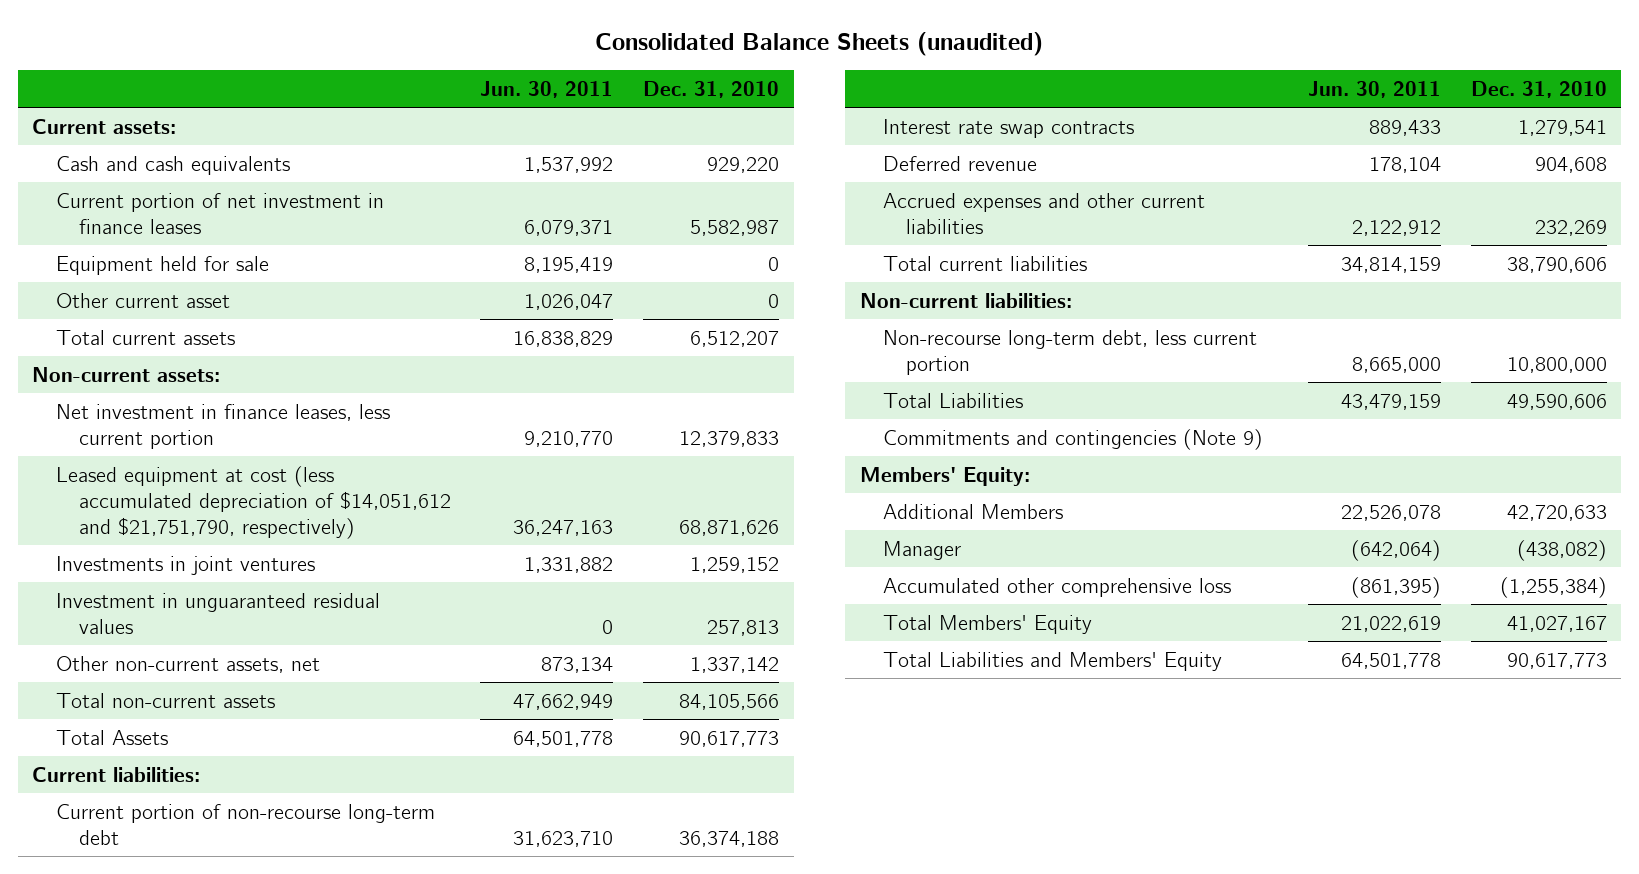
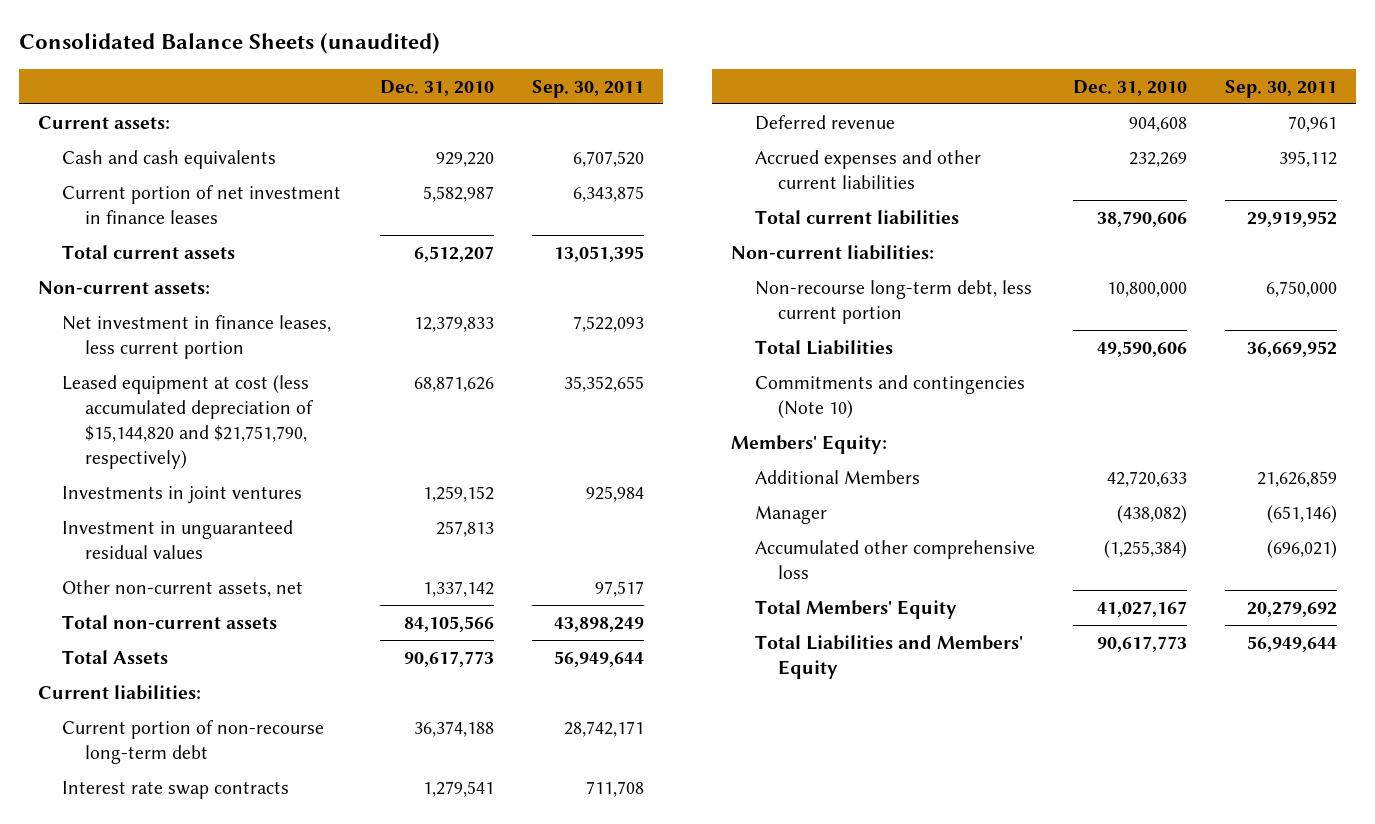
[480,80,614,98] Jun. 30, 2011 -> none
none -> [532,79,645,98] Sep. 30, 2011
[55,255,269,275] Equipment held for sale -> none
[55,292,230,308] Other current asset -> none
[55,465,451,539] Leased equipment at cost (less accumulated depreciation of $14,051,612 and $21,751,790, respectively) -> [61,374,315,469] Leased equipment at cost (less accumulated depreciation of $15,144,820 and $21,751,790, respectively)
[883,428,1264,450] Commitments and contingencies (Note 9) -> [754,374,1025,418] Commitments and contingencies (Note 10)

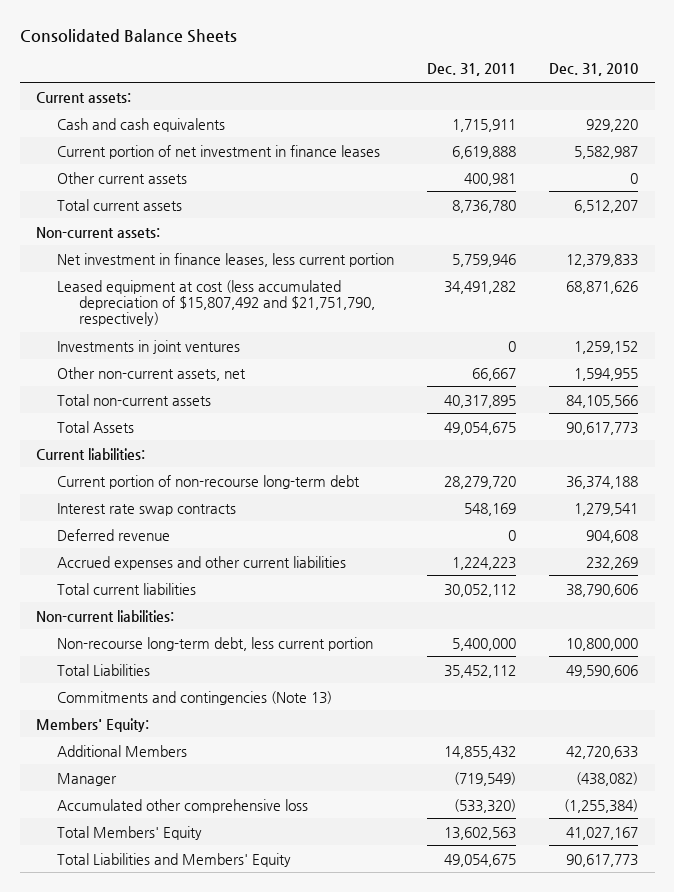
[18,33,440,55] Consolidated Balance Sheets (unaudited) -> [19,29,237,44] Consolidated Balance Sheets
[532,79,645,98] Sep. 30, 2011 -> none
none -> [427,63,517,77] Dec. 31, 2011
none -> [57,171,188,184] Other current assets
[61,374,315,469] Leased equipment at cost (less accumulated depreciation of $15,144,820 and $21,751,790, respectively) -> [57,279,375,327] Leased equipment at cost (less accumulated depreciation of $15,807,492 and $21,751,790, respectively)
[61,519,293,559] Investment in unguaranteed residual values -> none
[422,580,494,597] 1,337,142 -> [574,367,639,381] 1,594,955
[754,374,1025,418] Commitments and contingencies (Note 10) -> [57,690,333,705] Commitments and contingencies (Note 13)

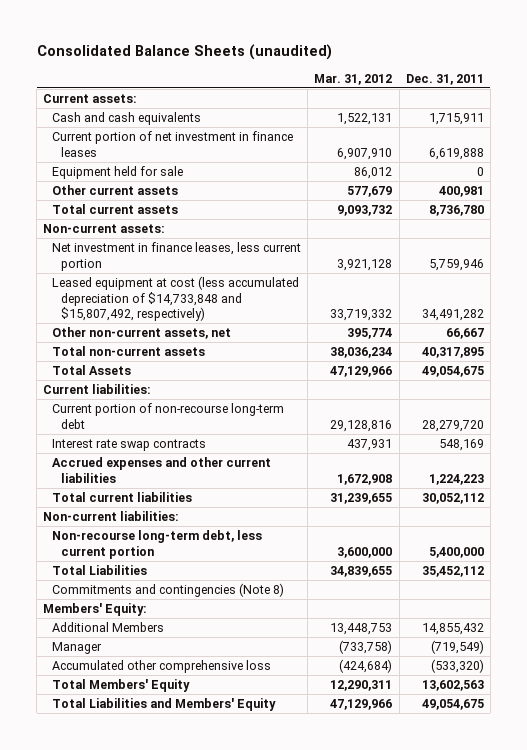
[19,29,237,44] Consolidated Balance Sheets -> [36,44,332,61] Consolidated Balance Sheets (unaudited)
[549,63,639,77] Dec. 31, 2010 -> none
none -> [314,73,393,85] Mar. 31, 2012
none -> [52,166,184,180] Equipment held for sale
[57,339,241,354] Investments in joint ventures -> none
[57,279,375,327] Leased equipment at cost (less accumulated depreciation of $15,807,492 and $21,751,790, respectively) -> [52,276,300,322] Leased equipment at cost (less accumulated depreciation of $14,733,848 and $15,807,492, respectively)
[57,528,171,541] Deferred revenue -> none
[57,690,333,705] Commitments and contingencies (Note 13) -> [52,583,285,598] Commitments and contingencies (Note 8)

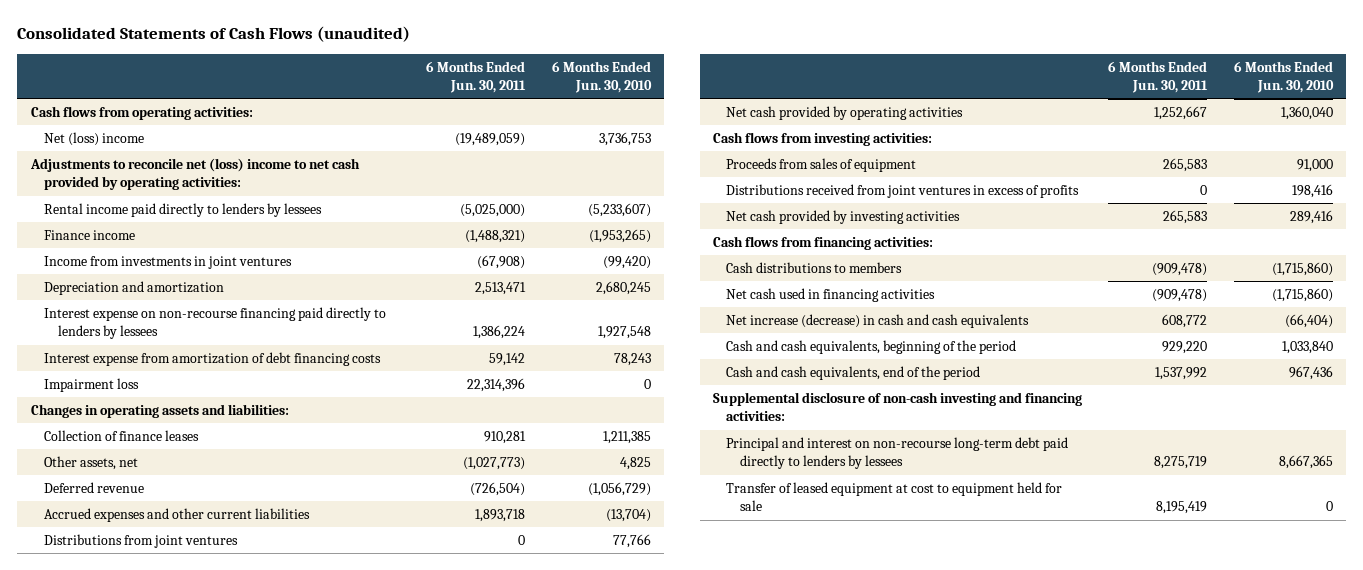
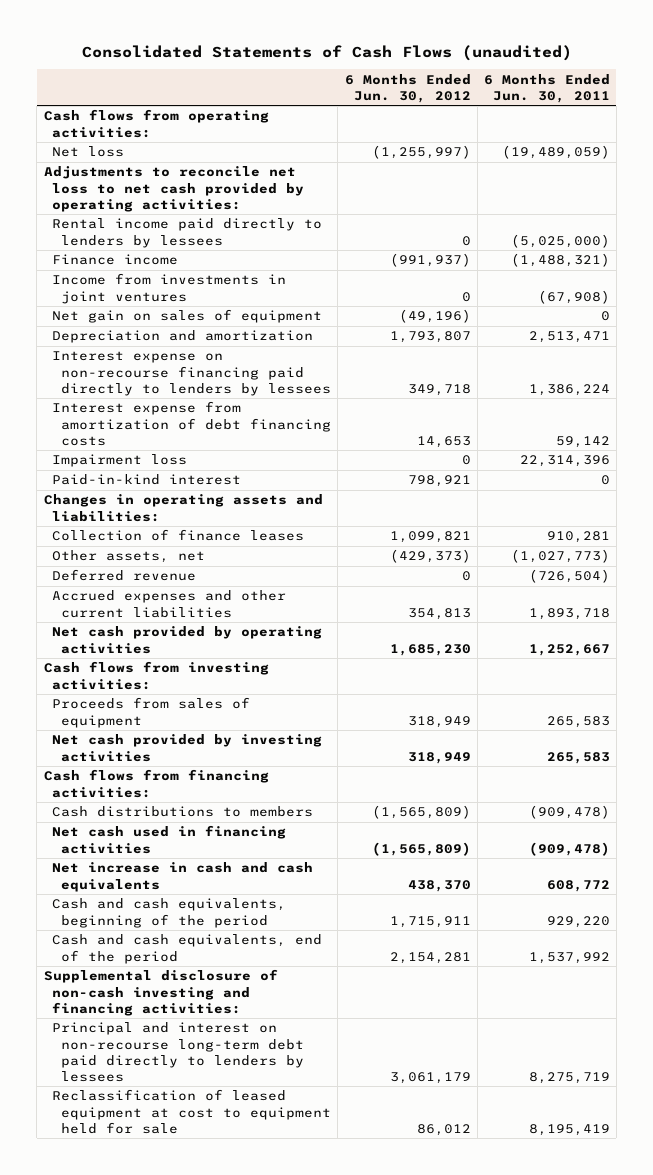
[551,60,652,94] 6 Months Ended Jun. 30, 2010 -> none
none -> [344,73,471,103] 6 Months Ended Jun. 30, 2012
[44,131,145,146] Net (loss) income -> [52,146,125,158] Net loss
[29,157,360,191] Adjustments to reconcile net (loss) income to net cash provided by operating activities: -> [43,166,305,212] Adjustments to reconcile net loss to net cash provided by operating activities:
none -> [52,309,323,324] Net gain on sales of equipment
none -> [52,474,242,486] Paid-in-kind interest
[44,533,239,548] Distributions from joint ventures -> none
[726,183,1080,198] Distributions received from joint ventures in excess of profits -> none
[726,313,1030,328] Net increase (decrease) in cash and cash equivalents -> [52,862,314,892] Net increase in cash and cash equivalents
[726,481,1063,512] Transfer of leased equipment at cost to equipment held for sale -> [52,1089,332,1134] Reclassification of leased equipment at cost to equipment held for sale

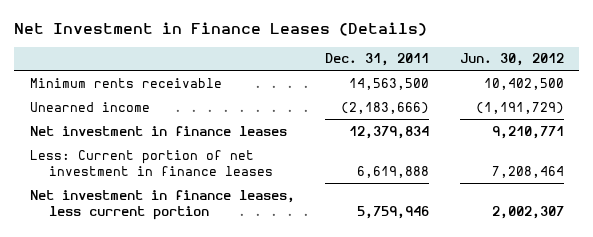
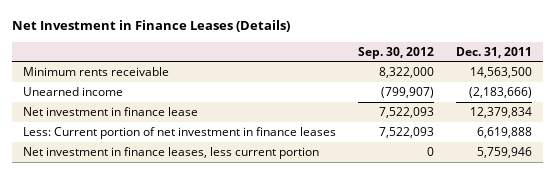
[459,53,564,67] Jun. 30, 2012 -> none
none -> [358,46,435,59] Sep. 30, 2012
[29,125,287,136] Net investment in finance leases -> [23,106,199,116] Net investment in finance lease

